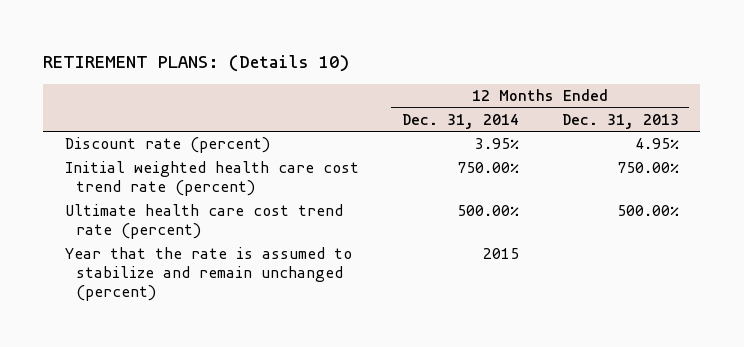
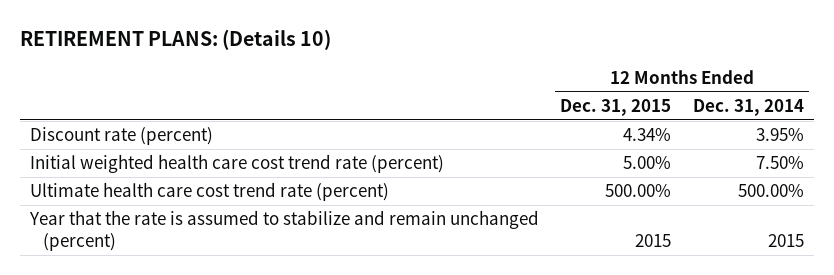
[561,113,679,129] Dec. 31, 2013 -> none
none -> [560,98,672,116] Dec. 31, 2015
[456,162,519,174] 750.00% -> [755,156,804,170] 7.50%

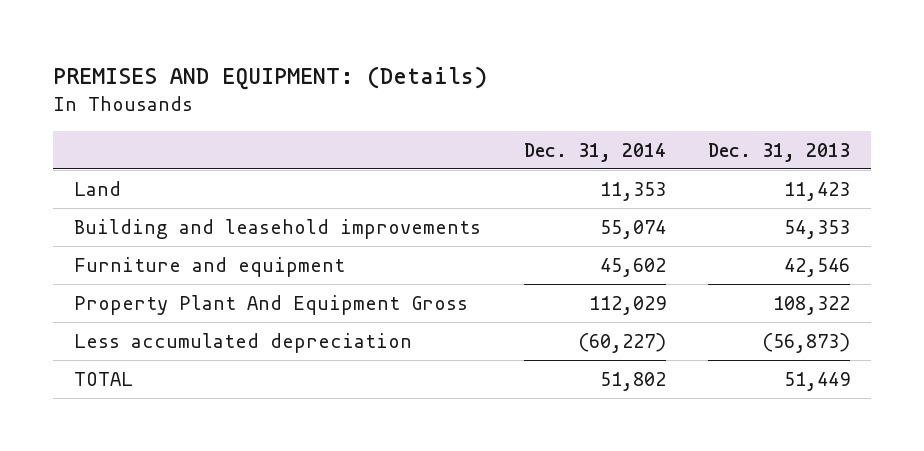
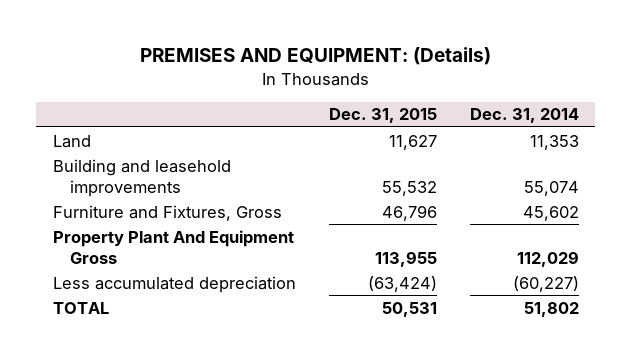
[708,142,851,162] Dec. 31, 2013 -> none
none -> [328,108,437,124] Dec. 31, 2015
[74,256,346,277] Furniture and equipment -> [52,204,282,221] Furniture and Fixtures, Gross

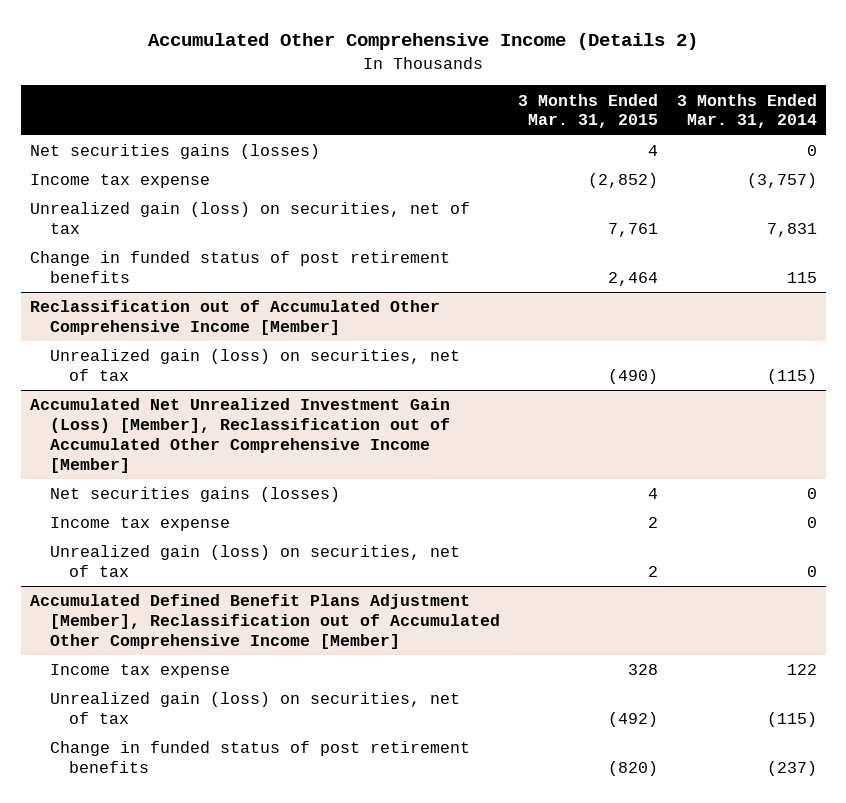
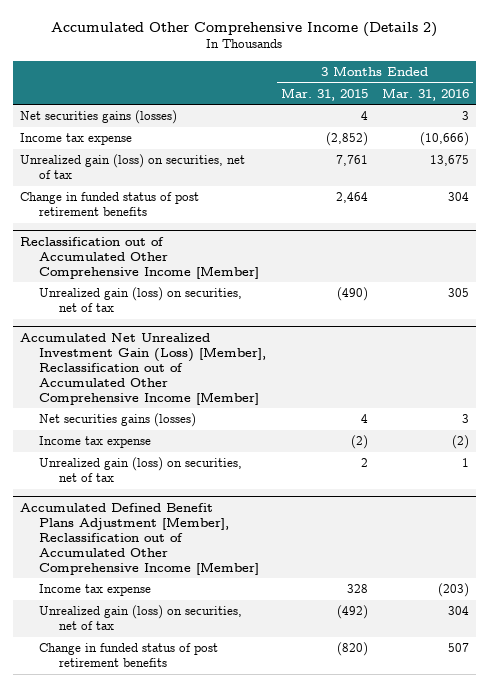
[676,93,817,129] 3 Months Ended Mar. 31, 2014 -> none
none -> [382,87,470,101] Mar. 31, 2016
[648,517,659,529] 2 -> [350,435,368,450] (2)

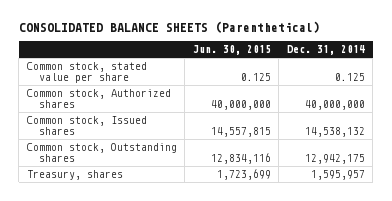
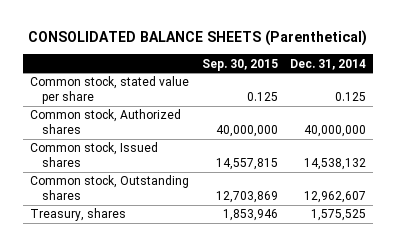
[192,45,271,56] Jun. 30, 2015 -> none
none -> [201,58,278,71] Sep. 30, 2015
[304,154,365,165] 12,942,175 -> [304,190,367,203] 12,962,607
[310,170,365,181] 1,595,957 -> [311,209,367,222] 1,575,525

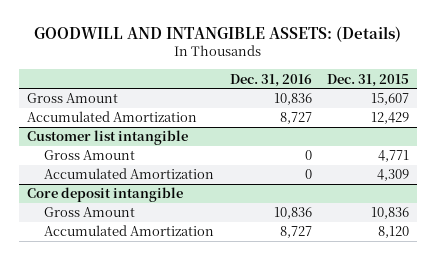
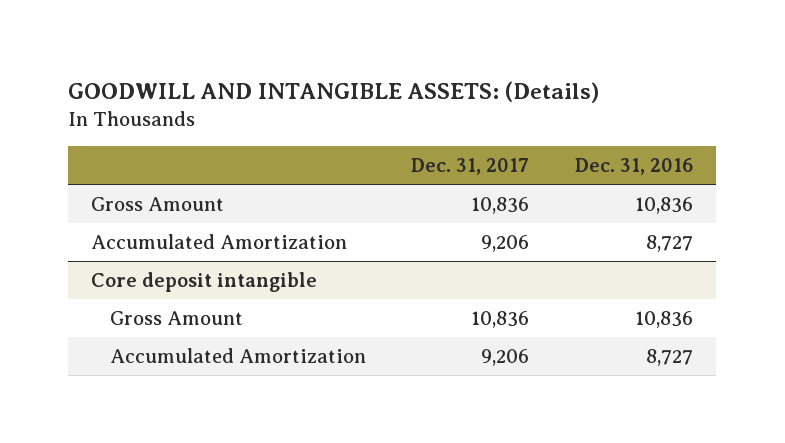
[327,73,410,87] Dec. 31, 2015 -> none
none -> [411,158,530,176] Dec. 31, 2017
[26,130,188,146] Customer list intangible -> none
[44,150,136,161] Gross Amount -> none
[44,168,215,180] Accumulated Amortization -> none

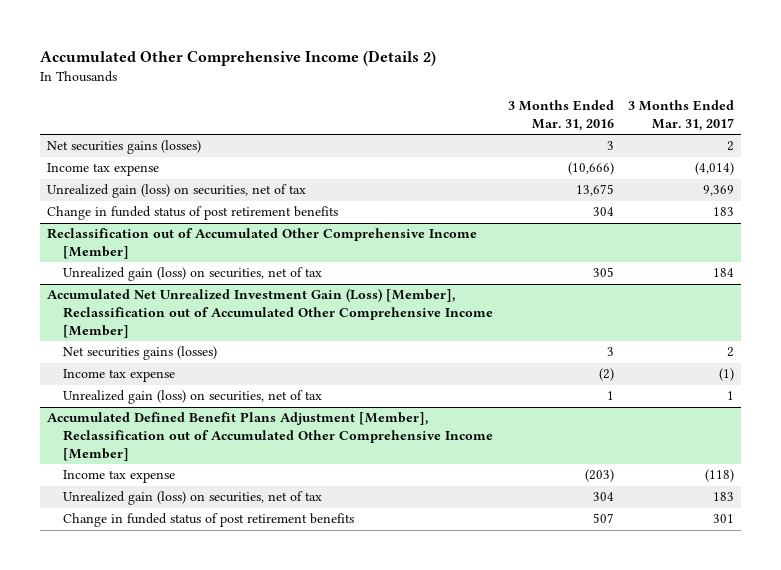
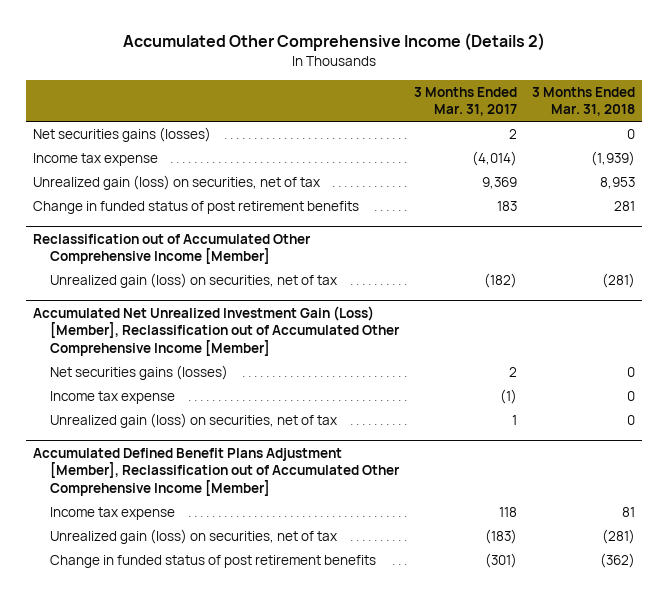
[507,100,614,132] 3 Months Ended Mar. 31, 2016 -> none
none -> [531,86,635,117] 3 Months Ended Mar. 31, 2018
[712,268,734,278] 184 -> [484,273,518,289] (182)
[704,469,734,483] (118) -> [499,507,518,518] 118
[712,492,734,502] 183 -> [485,529,518,545] (183)
[712,514,734,524] 301 -> [485,553,518,569] (301)

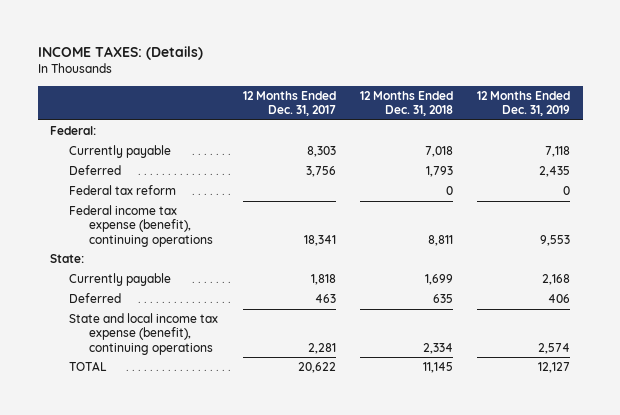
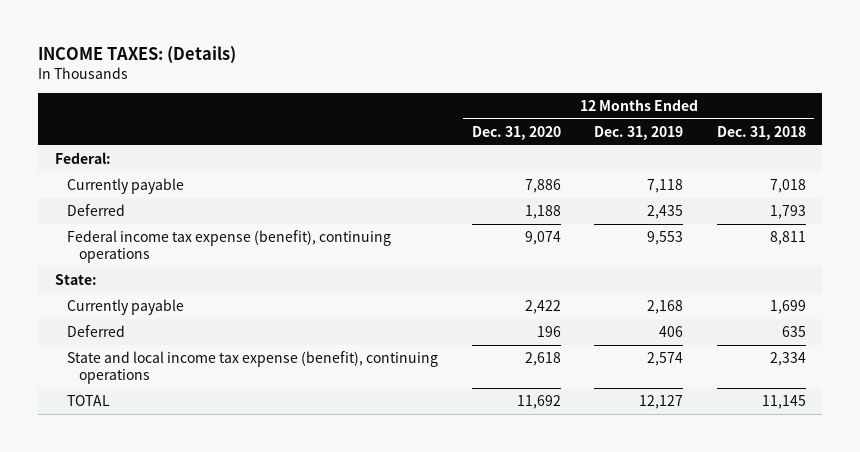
[242,90,336,116] 12 Months Ended Dec. 31, 2017 -> none
none -> [471,126,561,141] Dec. 31, 2020
[69,185,177,196] Federal tax reform -> none

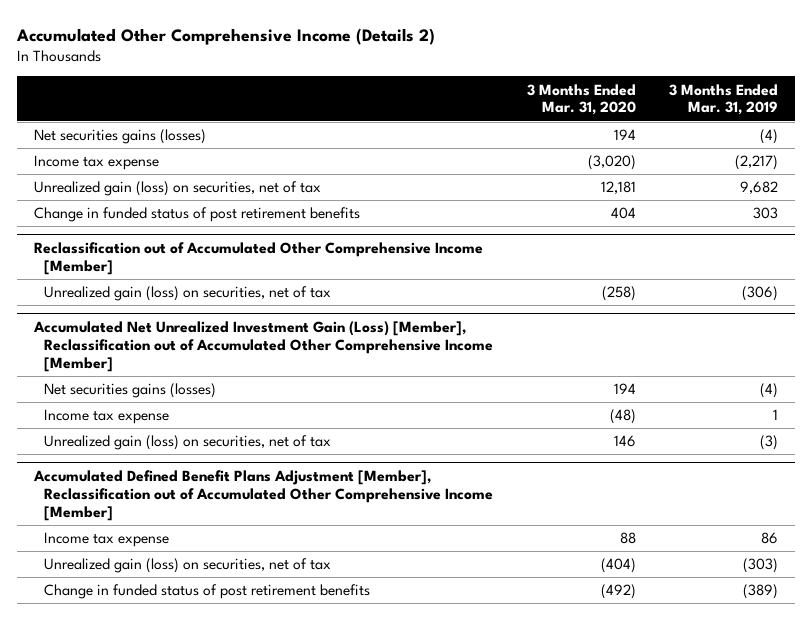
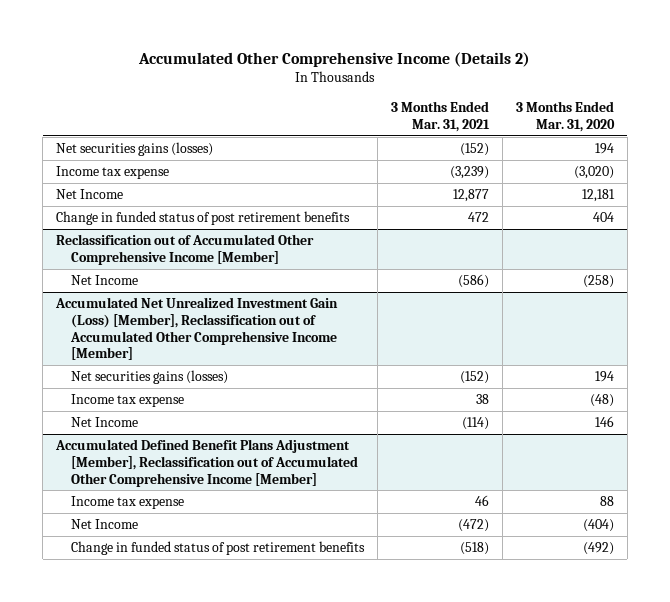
[669,83,779,116] 3 Months Ended Mar. 31, 2019 -> none
none -> [391,101,491,132] 3 Months Ended Mar. 31, 2021
[33,181,321,197] Unrealized gain (loss) on securities, net of tax -> [56,189,124,200] Net Income
[44,286,332,302] Unrealized gain (loss) on securities, net of tax -> [71,275,139,286] Net Income
[44,435,332,451] Unrealized gain (loss) on securities, net of tax -> [71,417,139,428] Net Income
[44,558,332,574] Unrealized gain (loss) on securities, net of tax -> [71,519,139,530] Net Income

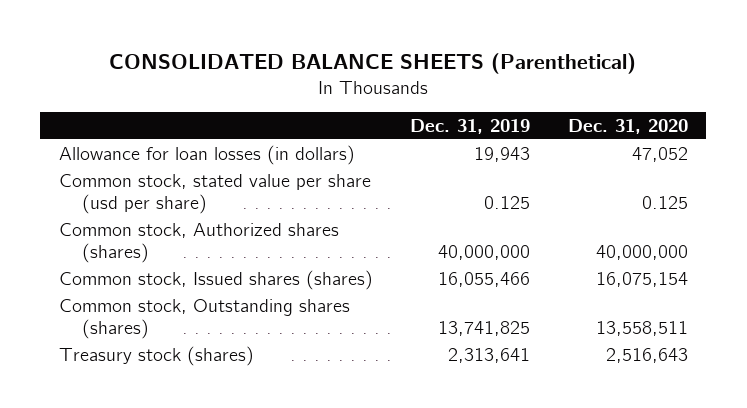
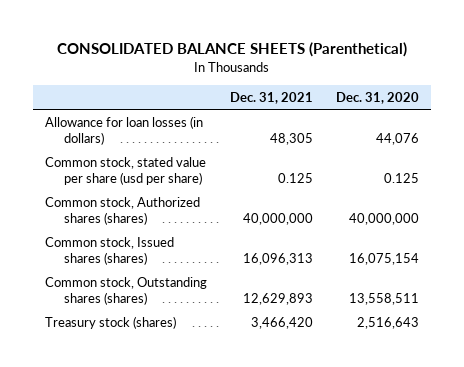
[410,118,531,134] Dec. 31, 2019 -> none
none -> [230,91,314,104] Dec. 31, 2021
[631,146,688,162] 47,052 -> [376,132,420,145] 44,076

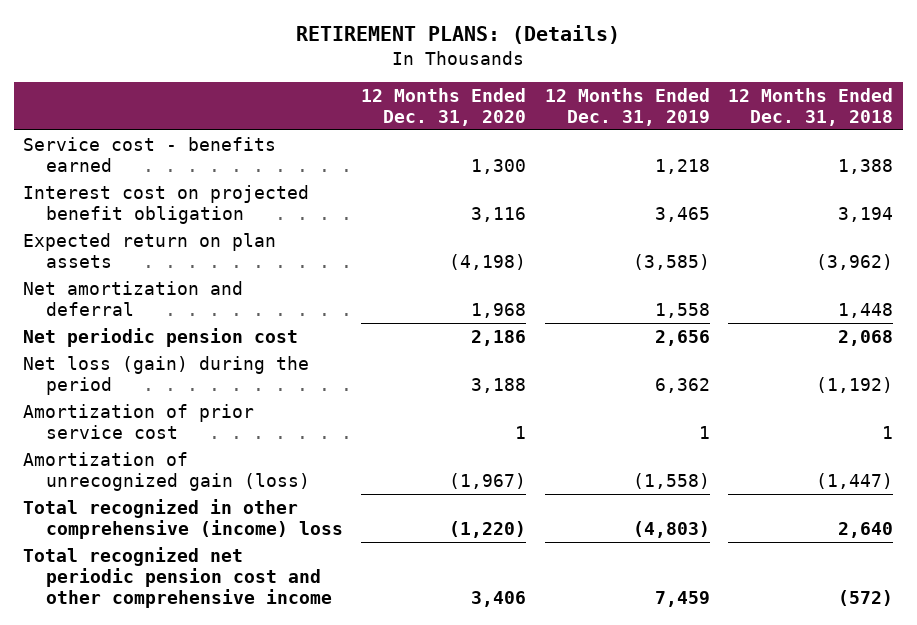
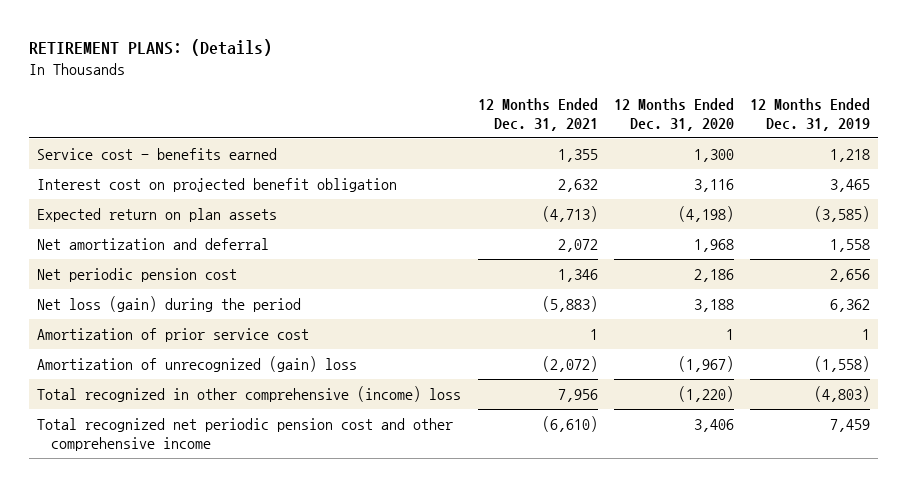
[728,87,894,126] 12 Months Ended Dec. 31, 2018 -> none
none -> [477,98,598,132] 12 Months Ended Dec. 31, 2021
[23,451,310,491] Amortization of unrecognized gain (loss) -> [37,355,358,372] Amortization of unrecognized (gain) loss

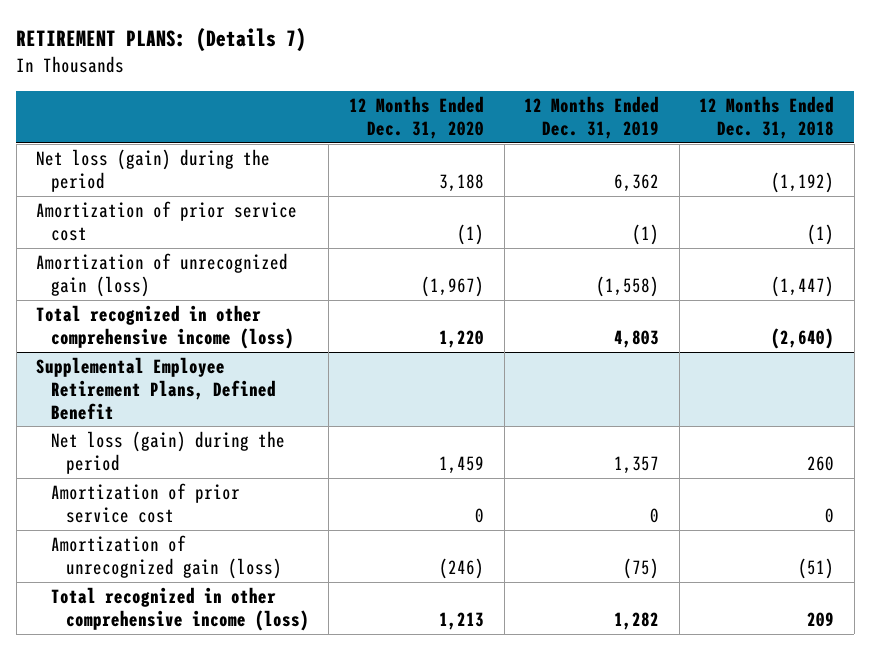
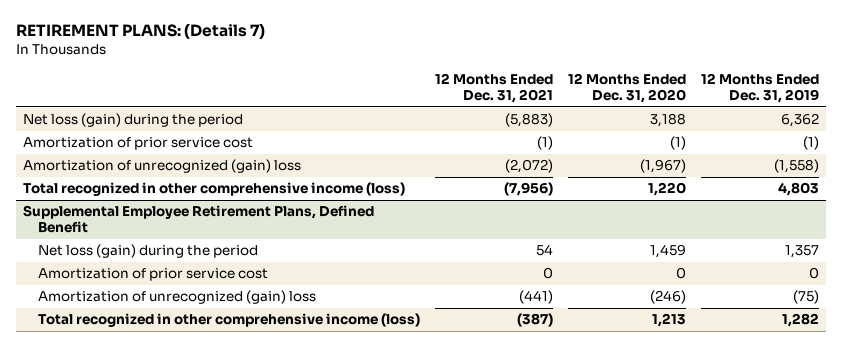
[699,96,835,140] 12 Months Ended Dec. 31, 2018 -> none
none -> [434,73,553,104] 12 Months Ended Dec. 31, 2021
[36,253,289,297] Amortization of unrecognized gain (loss) -> [23,159,302,174] Amortization of unrecognized (gain) loss
[51,535,282,579] Amortization of unrecognized gain (loss) -> [37,290,316,305] Amortization of unrecognized (gain) loss

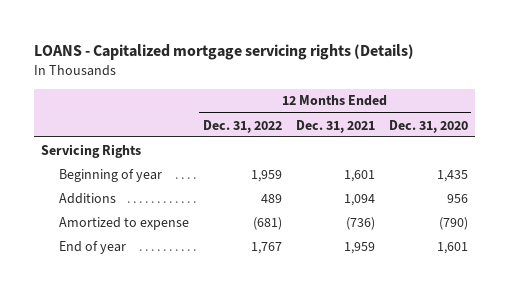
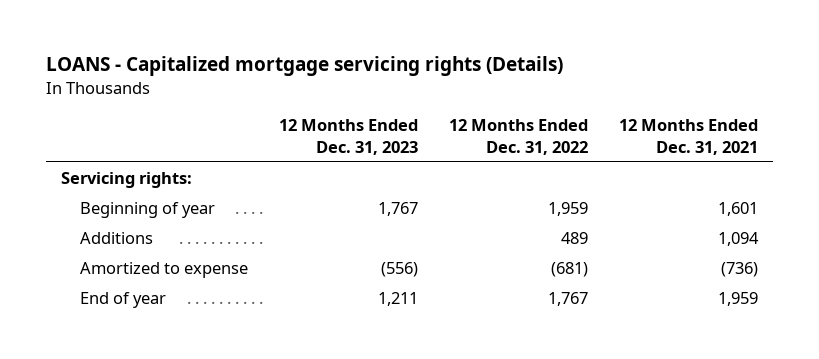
[388,119,468,133] Dec. 31, 2020 -> none
none -> [278,119,418,155] 12 Months Ended Dec. 31, 2023
[41,143,142,158] Servicing Rights -> [61,172,193,189] Servicing rights:

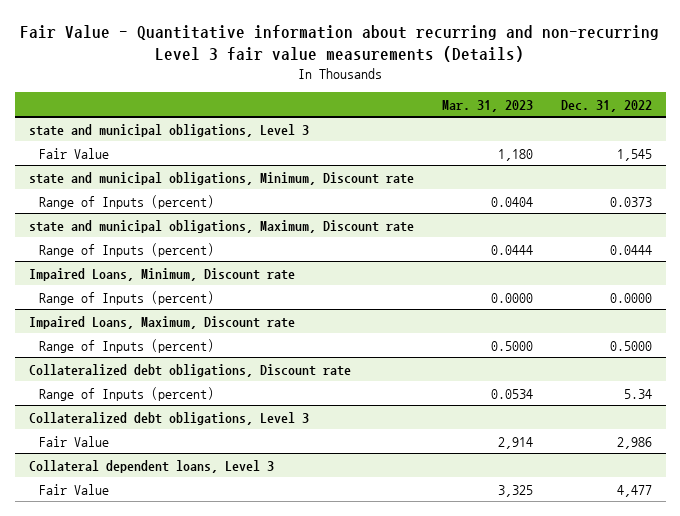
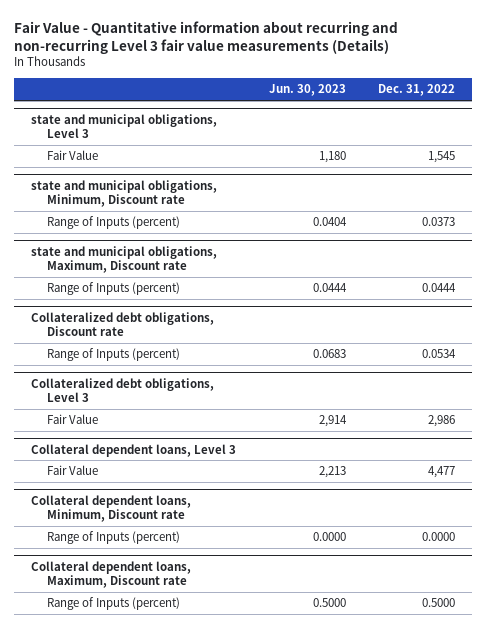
[441,99,533,112] Mar. 31, 2023 -> none
none -> [268,84,346,97] Jun. 30, 2023
[28,267,295,281] Impaired Loans, Minimum, Discount rate -> none
[38,290,214,305] Range of Inputs (percent) -> none
[28,315,295,329] Impaired Loans, Maximum, Discount rate -> none
[38,338,214,353] Range of Inputs (percent) -> none
[623,388,652,399] 5.34 -> [422,349,457,359] 0.0534
none -> [30,494,191,523] Collateral dependent loans, Minimum, Discount rate
none -> [47,531,181,545] Range of Inputs (percent)
none -> [30,560,191,589] Collateral dependent loans, Maximum, Discount rate
none -> [47,597,181,611] Range of Inputs (percent)

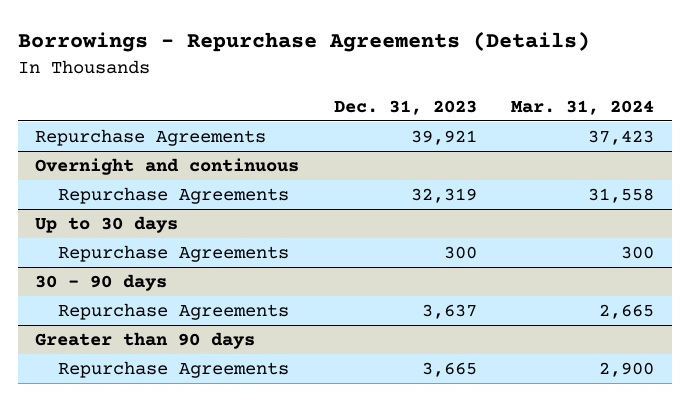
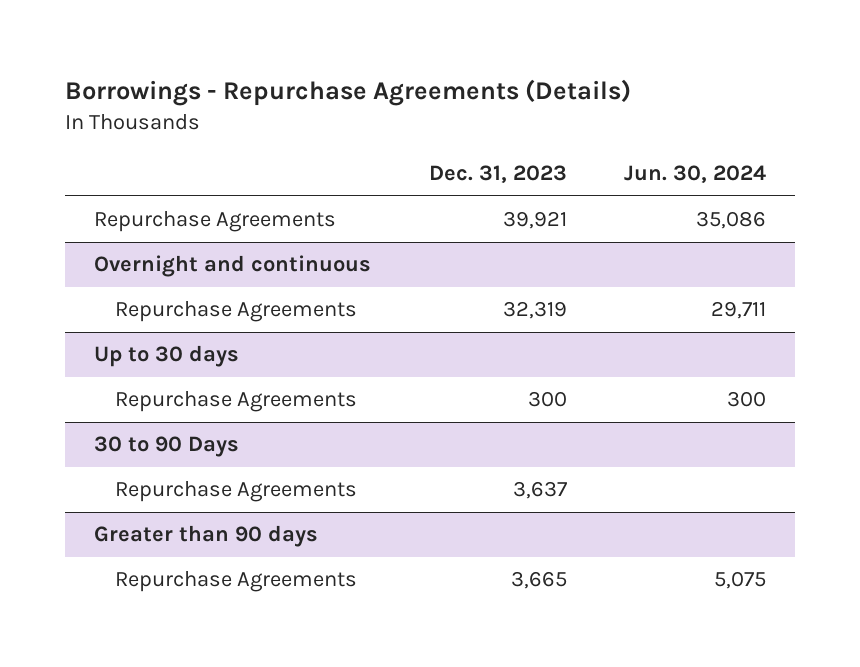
[511,99,655,115] Mar. 31, 2024 -> none
none -> [624,165,767,184] Jun. 30, 2024
[35,273,168,291] 30 - 90 days -> [93,436,239,458] 30 to 90 Days

